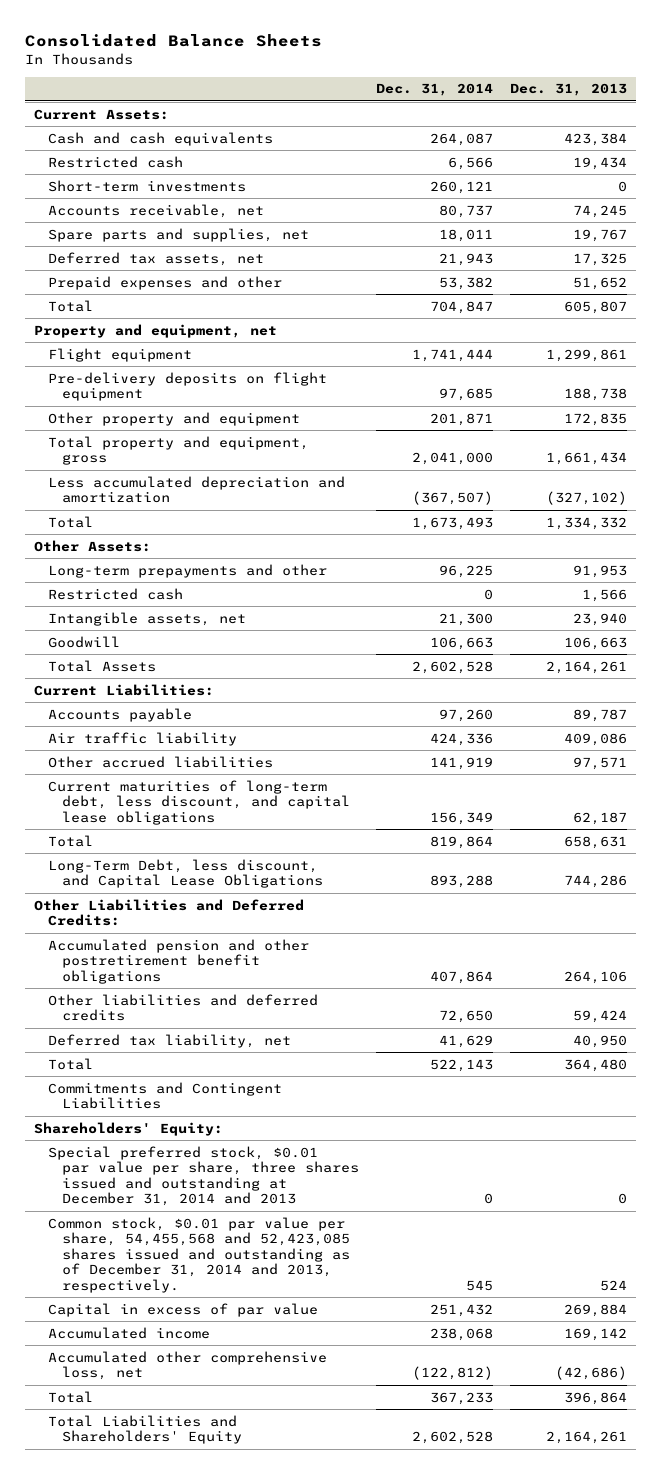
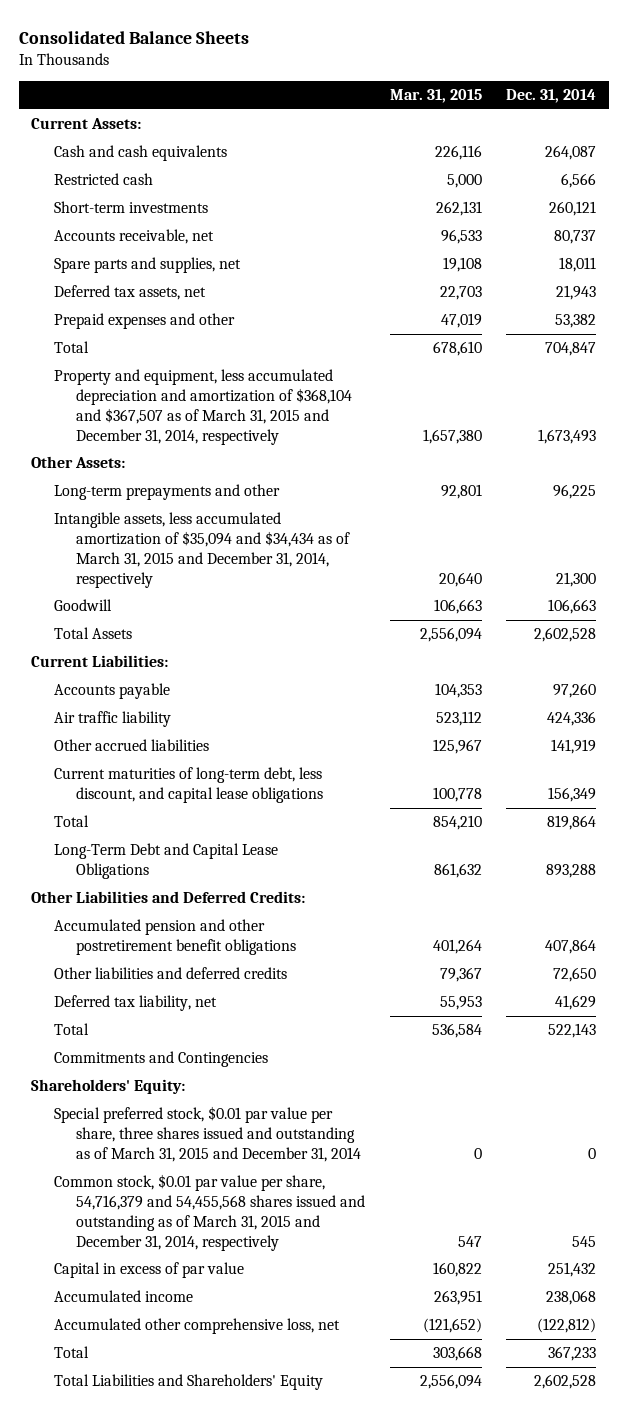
[510,83,628,97] Dec. 31, 2013 -> none
none -> [389,89,482,104] Mar. 31, 2015
[33,323,277,338] Property and equipment, net -> none
[48,347,193,362] Flight equipment -> none
[48,371,328,402] Pre-delivery deposits on flight equipment -> none
[48,411,301,426] Other property and equipment -> none
[48,435,310,466] Total property and equipment, gross -> none
[48,475,346,504] Less accumulated depreciation and amortization -> none
[48,515,94,528] Total -> [53,369,352,445] Property and equipment, less accumulated depreciation and amortization of $368,104 and $367,507 as of March 31, 2015 and December 31, 2014, respectively
[48,587,184,600] Restricted cash -> none
[48,611,247,626] Intangible assets, net -> [53,512,350,588] Intangible assets, less accumulated amortization of $35,094 and $34,434 as of March 31, 2015 and December 31, 2014, respectively
[48,858,324,889] Long-Term Debt, less discount, and Capital Lease Obligations -> [53,843,278,880] Long-Term Debt and Capital Lease Obligations
[48,1081,283,1110] Commitments and Contingent Liabilities -> [53,1051,268,1068] Commitments and Contingencies
[48,1145,360,1207] Special preferred stock, $0.01 par value per share, three shares issued and outstanding at December 31, 2014 and 2013 -> [53,1106,361,1162] Special preferred stock, $0.01 par value per share, three shares issued and outstanding as of March 31, 2015 and December 31, 2014
[48,1216,351,1294] Common stock, $0.01 par value per share, 54,455,568 and 52,423,085 shares issued and outstanding as of December 31, 2014 and 2013, respectively. -> [53,1174,365,1251] Common stock, $0.01 par value per share, 54,716,379 and 54,455,568 shares issued and outstanding as of March 31, 2015 and December 31, 2014, respectively

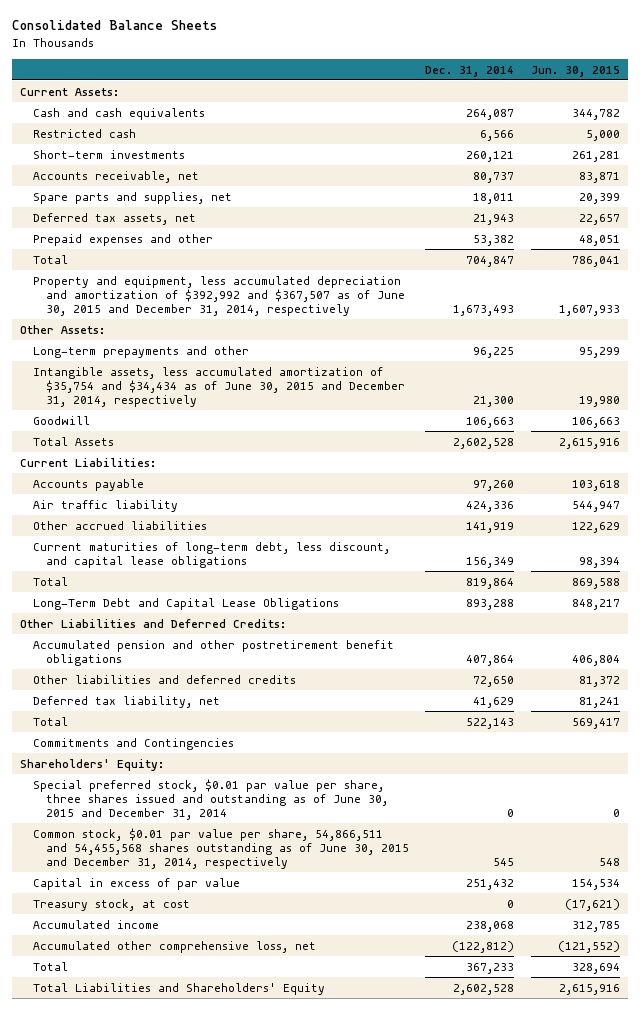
[389,89,482,104] Mar. 31, 2015 -> none
none -> [530,65,620,77] Jun. 30, 2015
[53,369,352,445] Property and equipment, less accumulated depreciation and amortization of $368,104 and $367,507 as of March 31, 2015 and December 31, 2014, respectively -> [32,275,405,316] Property and equipment, less accumulated depreciation and amortization of $392,992 and $367,507 as of June 30, 2015 and December 31, 2014, respectively
[53,512,350,588] Intangible assets, less accumulated amortization of $35,094 and $34,434 as of March 31, 2015 and December 31, 2014, respectively -> [32,366,405,407] Intangible assets, less accumulated amortization of $35,754 and $34,434 as of June 30, 2015 and December 31, 2014, respectively
[53,1106,361,1162] Special preferred stock, $0.01 par value per share, three shares issued and outstanding as of March 31, 2015 and December 31, 2014 -> [32,778,388,820] Special preferred stock, $0.01 par value per share, three shares issued and outstanding as of June 30, 2015 and December 31, 2014
[53,1174,365,1251] Common stock, $0.01 par value per share, 54,716,379 and 54,455,568 shares issued and outstanding as of March 31, 2015 and December 31, 2014, respectively -> [32,827,409,869] Common stock, $0.01 par value per share, 54,866,511 and 54,455,568 shares outstanding as of June 30, 2015 and December 31, 2014, respectively
none -> [32,898,190,911] Treasury stock, at cost

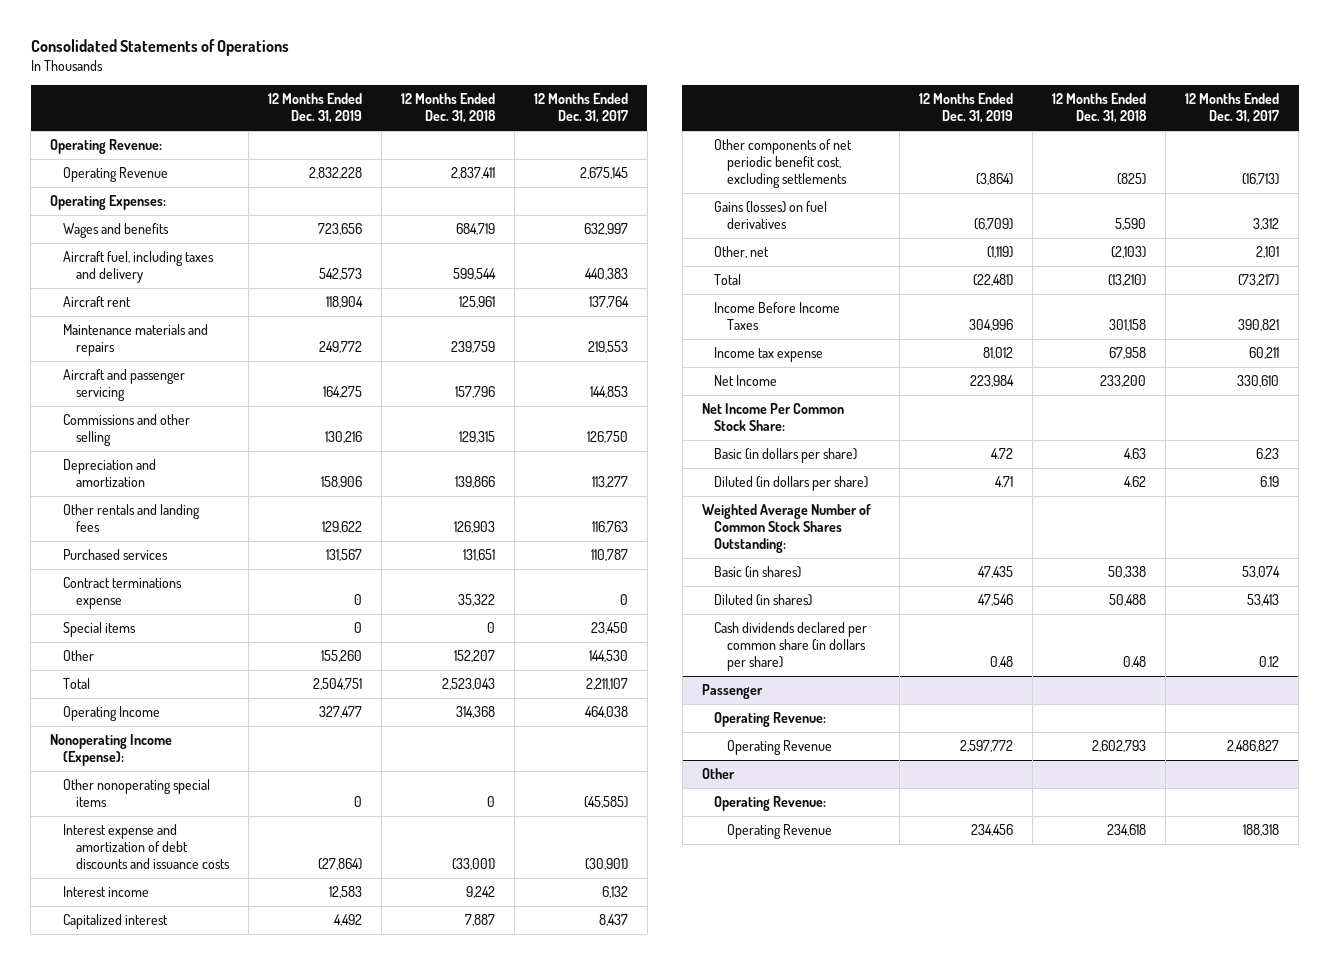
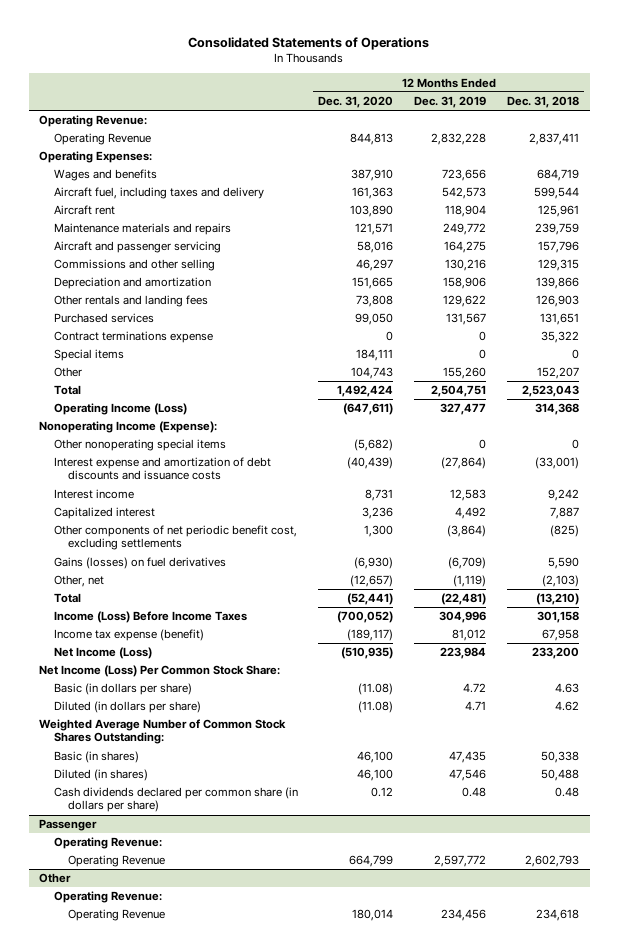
[533,93,628,124] 12 Months Ended Dec. 31, 2017 -> none
none -> [318,96,394,109] Dec. 31, 2020
[62,706,160,722] Operating Income -> [53,403,187,416] Operating Income (Loss)
[714,302,841,331] Income Before Income Taxes -> [53,611,247,624] Income (Loss) Before Income Taxes
[714,347,824,363] Income tax expense -> [53,629,204,642] Income tax expense (benefit)
[714,375,778,387] Net Income -> [53,647,152,660] Net Income (Loss)
[701,403,844,432] Net Income Per Common Stock Share: -> [39,665,281,678] Net Income (Loss) Per Common Stock Share:

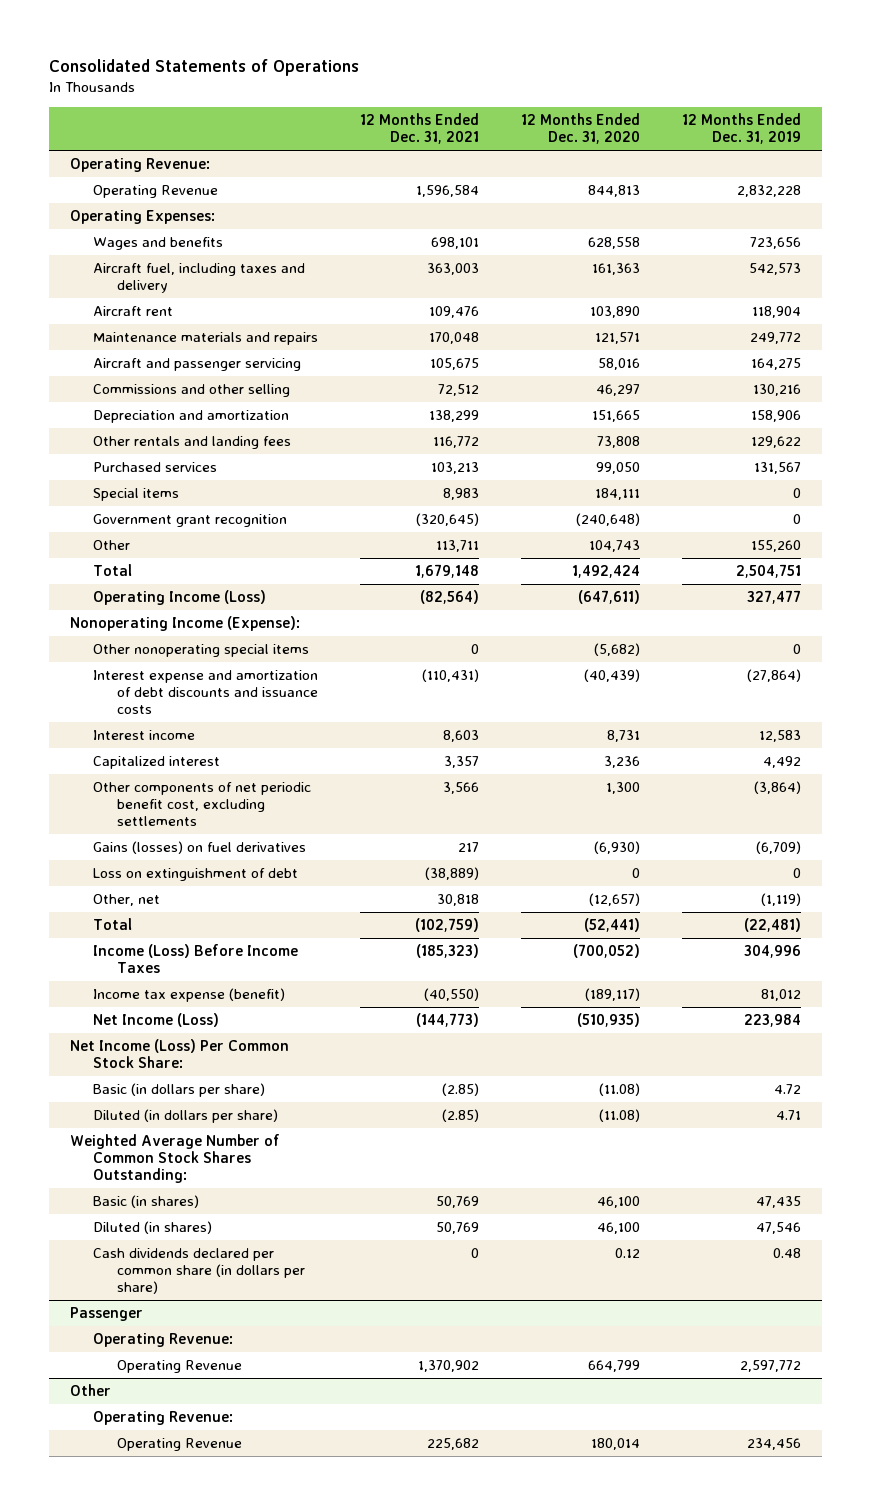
[507,96,580,109] Dec. 31, 2018 -> none
none -> [360,113,480,145] 12 Months Ended Dec. 31, 2021
[351,169,394,182] 387,910 -> [588,237,641,250] 628,558
[53,331,213,344] Contract terminations expense -> none
none -> [93,514,288,528] Government grant recognition
none -> [93,868,299,882] Loss on extinguishment of debt

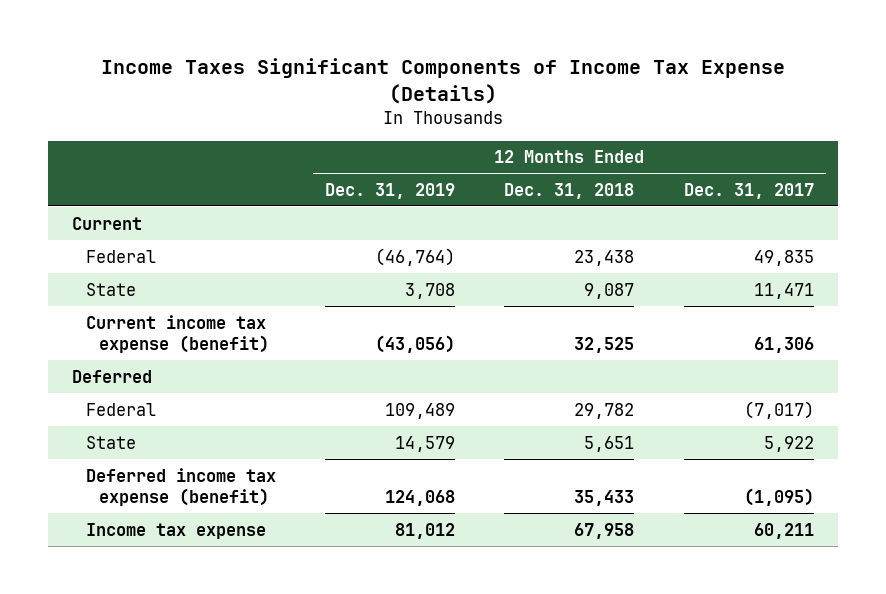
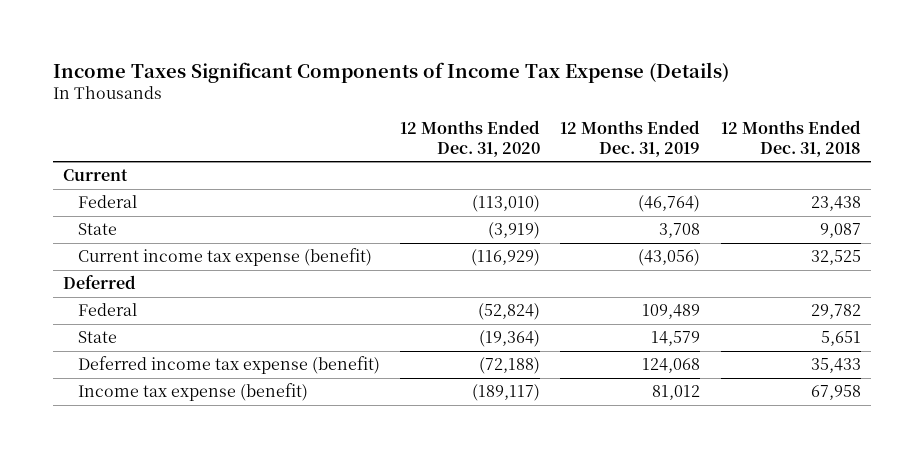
[683,182,814,199] Dec. 31, 2017 -> none
none -> [399,120,540,157] 12 Months Ended Dec. 31, 2020
[85,522,266,539] Income tax expense -> [77,383,308,402] Income tax expense (benefit)

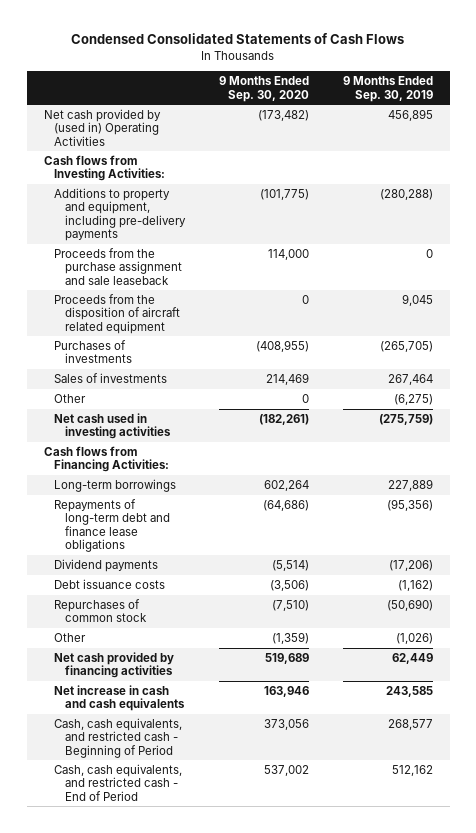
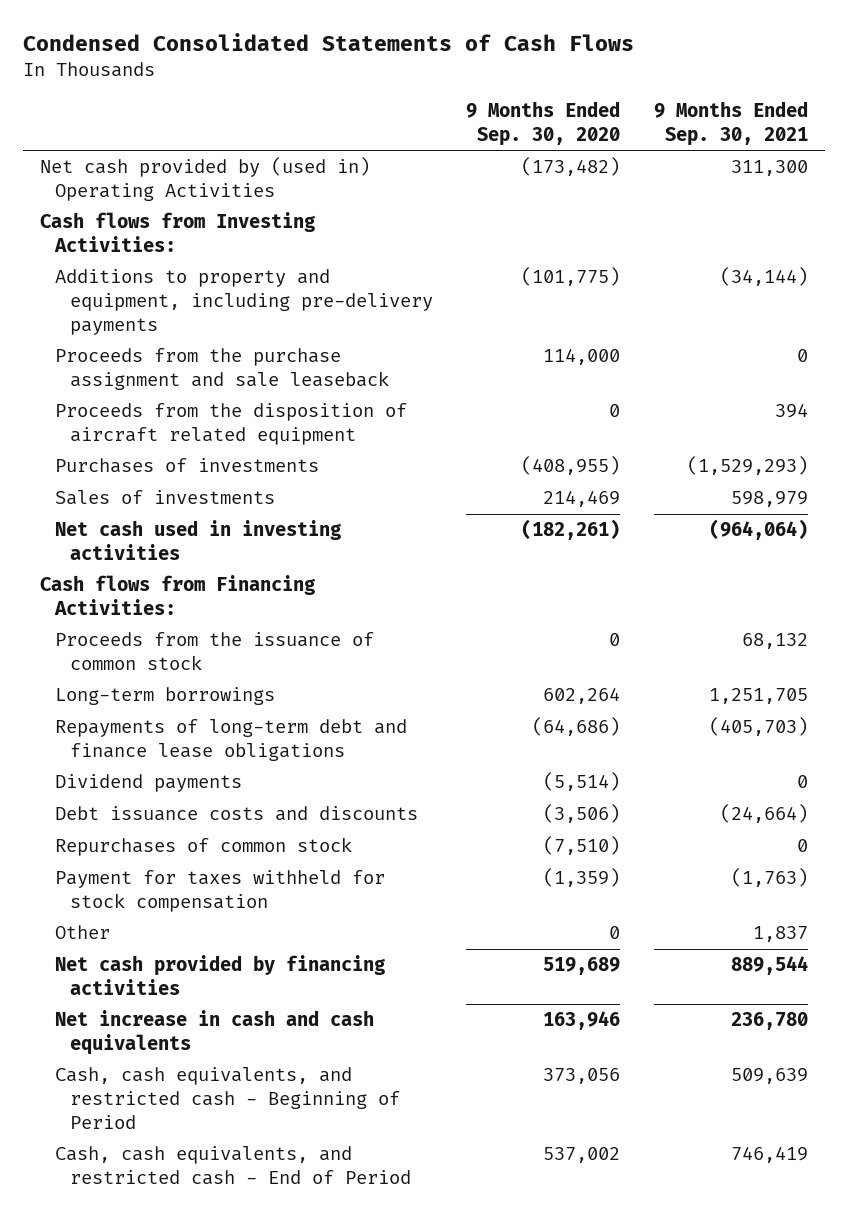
[342,76,433,102] 9 Months Ended Sep. 30, 2019 -> none
none -> [653,100,808,146] 9 Months Ended Sep. 30, 2021
none -> [54,632,374,671] Proceeds from the issuance of common stock
[54,578,166,589] Debt issuance costs -> [54,806,418,822] Debt issuance costs and discounts
[54,632,87,642] Other -> [54,870,385,913] Payment for taxes withheld for stock compensation
[54,393,87,403] Other -> [54,925,110,940] Other

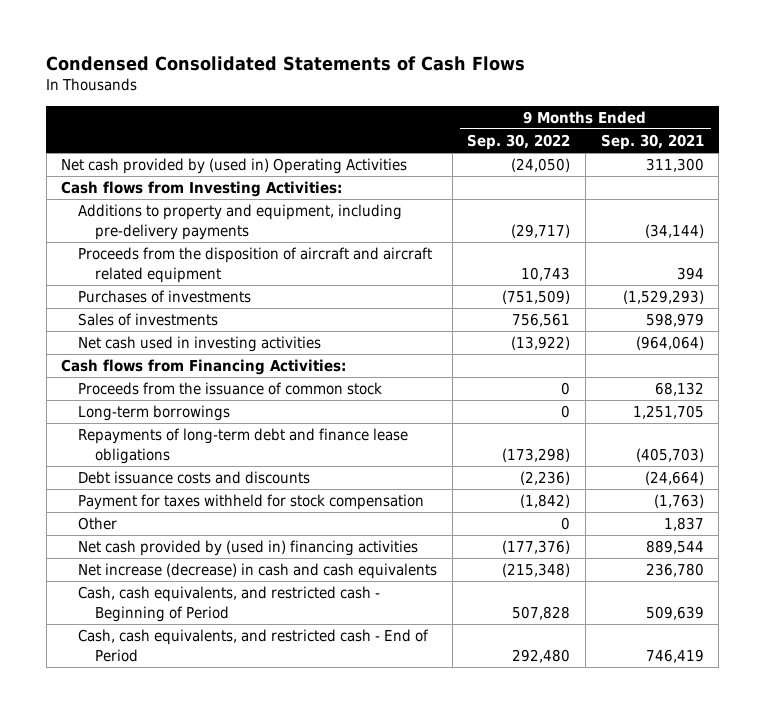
[466,100,621,146] 9 Months Ended Sep. 30, 2020 -> none
none -> [467,134,571,151] Sep. 30, 2022
[54,348,390,391] Proceeds from the purchase assignment and sale leaseback -> none
[54,403,407,446] Proceeds from the disposition of aircraft related equipment -> [78,247,433,283] Proceeds from the disposition of aircraft and aircraft related equipment
[54,774,242,793] Dividend payments -> none
[54,837,352,857] Repurchases of common stock -> none
[54,955,385,996] Net cash provided by financing activities -> [78,540,419,557] Net cash provided by (used in) financing activities
[54,1010,374,1056] Net increase in cash and cash equivalents -> [78,563,438,580] Net increase (decrease) in cash and cash equivalents

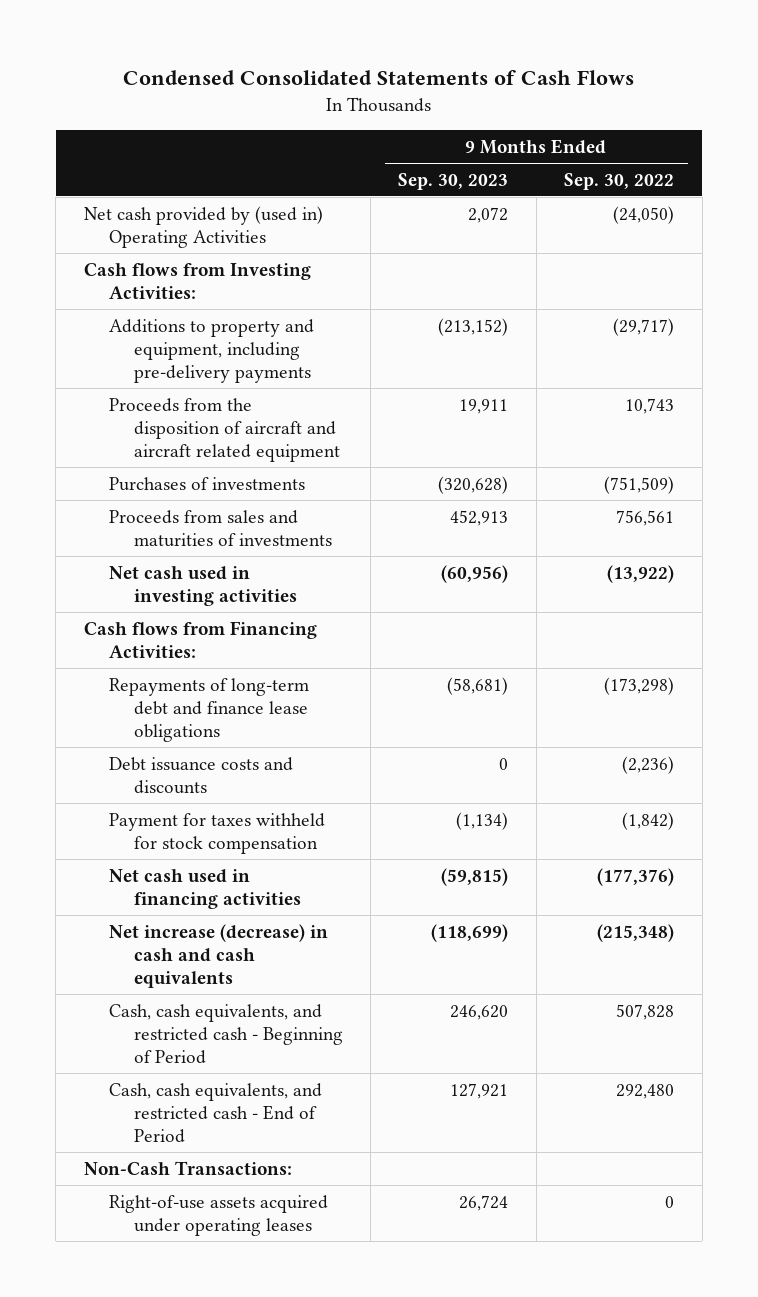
[600,134,704,151] Sep. 30, 2021 -> none
none -> [398,172,509,190] Sep. 30, 2023
[78,313,219,327] Sales of investments -> [108,509,332,547] Proceeds from sales and maturities of investments
[78,382,383,396] Proceeds from the issuance of common stock -> none
[78,405,231,422] Long-term borrowings -> none
[78,517,118,531] Other -> none
[78,540,419,557] Net cash provided by (used in) financing activities -> [108,868,301,909] Net cash used in financing activities
none -> [83,1160,292,1175] Non-Cash Transactions:
none -> [108,1194,328,1236] Right-of-use assets acquired under operating leases

